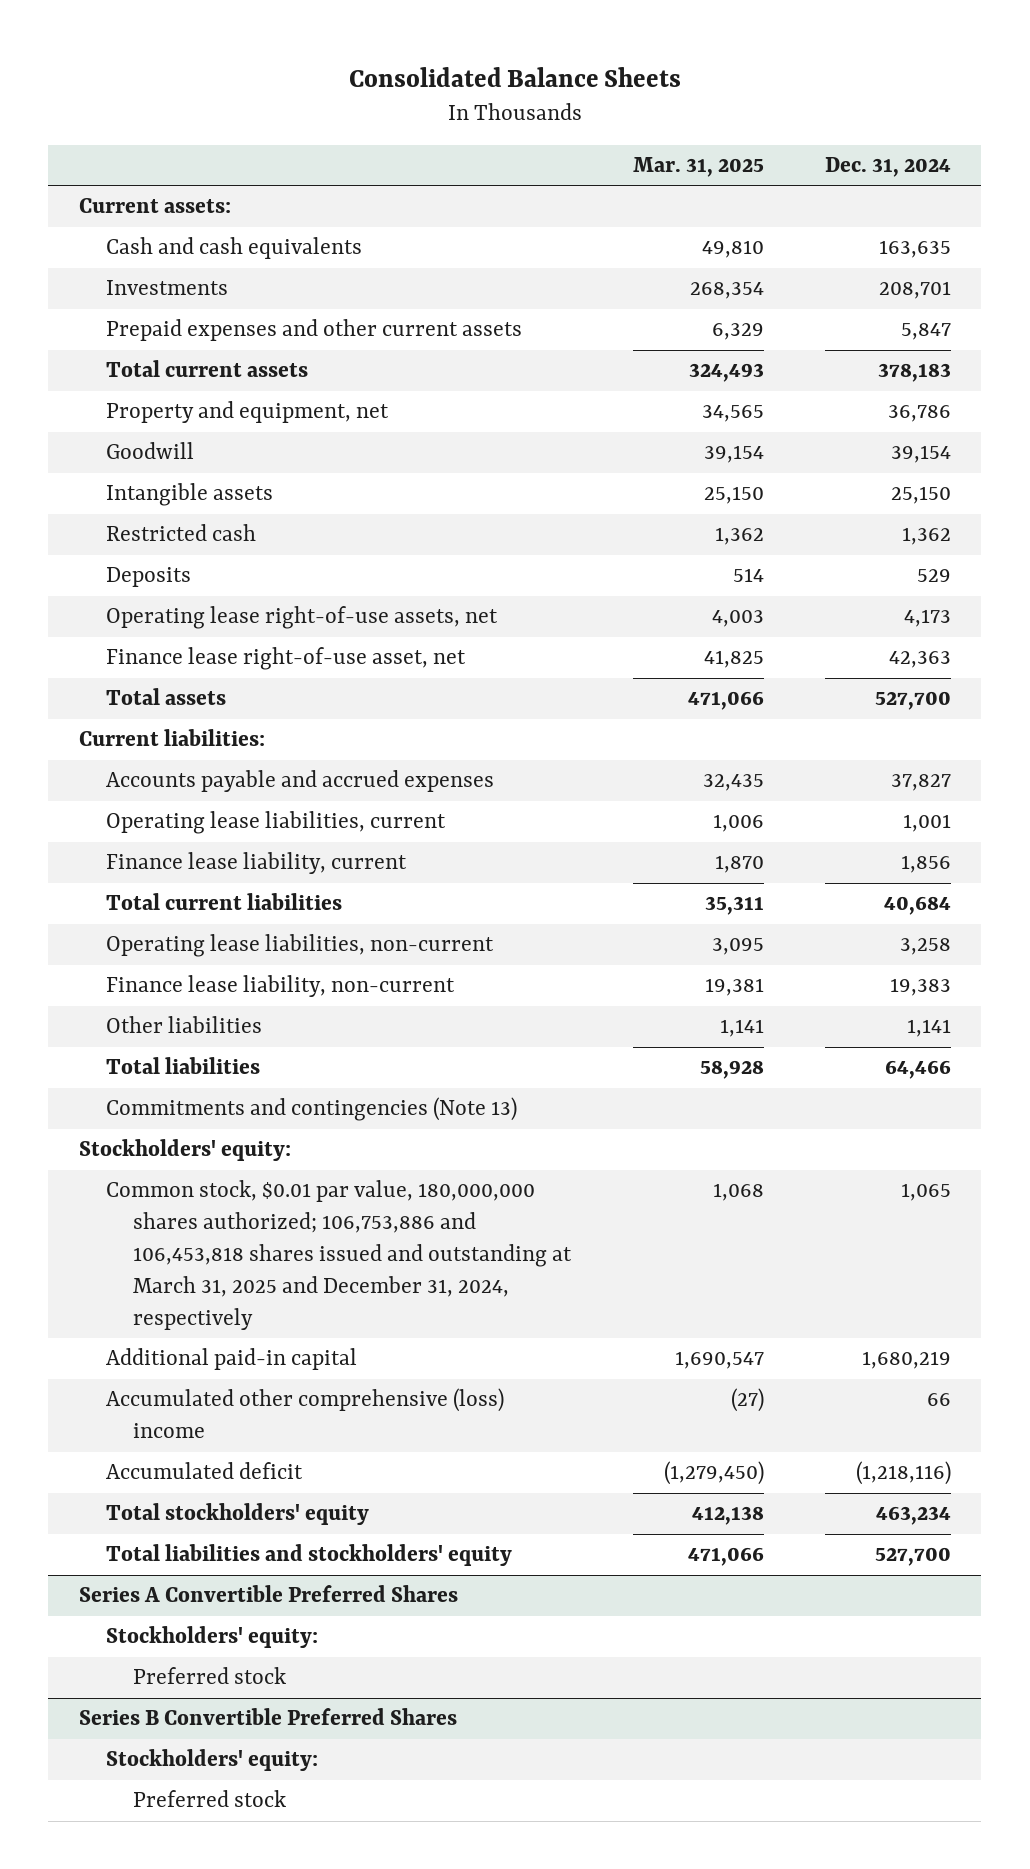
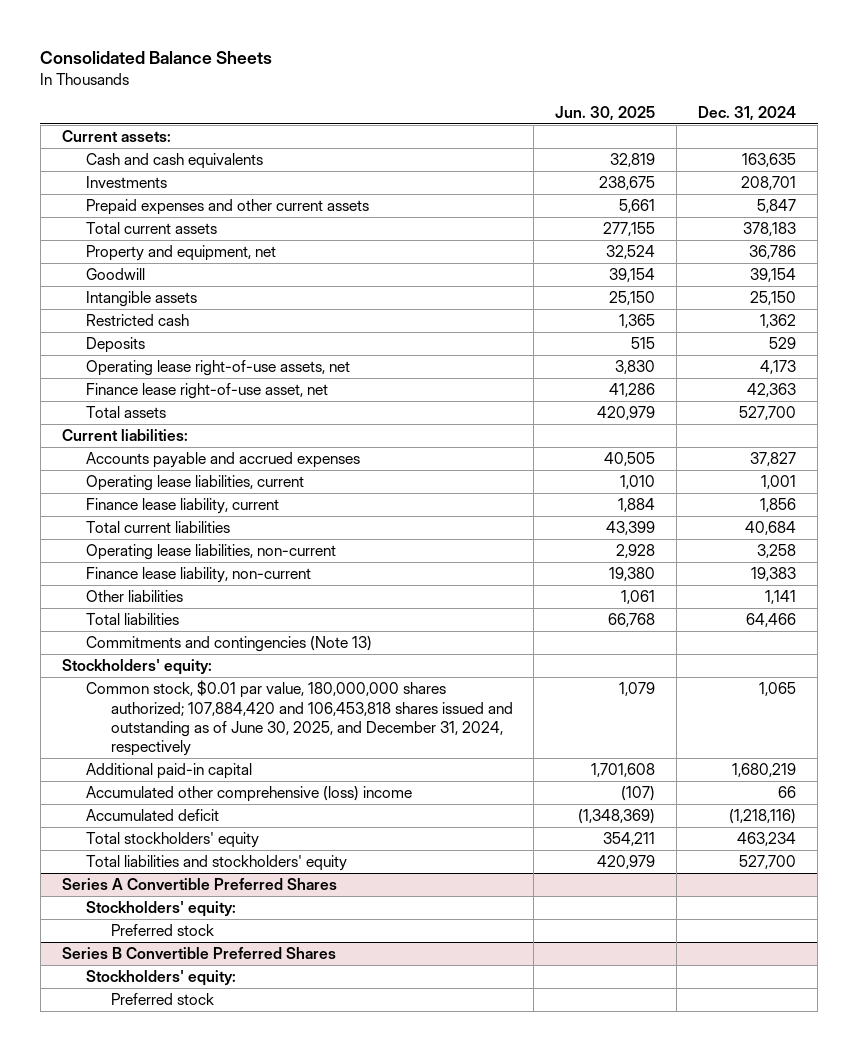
[632,156,764,177] Mar. 31, 2025 -> none
none -> [555,105,656,121] Jun. 30, 2025
[106,1180,573,1330] Common stock, $0.01 par value, 180,000,000 shares authorized; 106,753,886 and 106,453,818 shares issued and outstanding at March 31, 2025 and December 31, 2024, respectively -> [86,680,513,757] Common stock, $0.01 par value, 180,000,000 shares authorized; 107,884,420 and 106,453,818 shares issued and outstanding as of June 30, 2025, and December 31, 2024, respectively

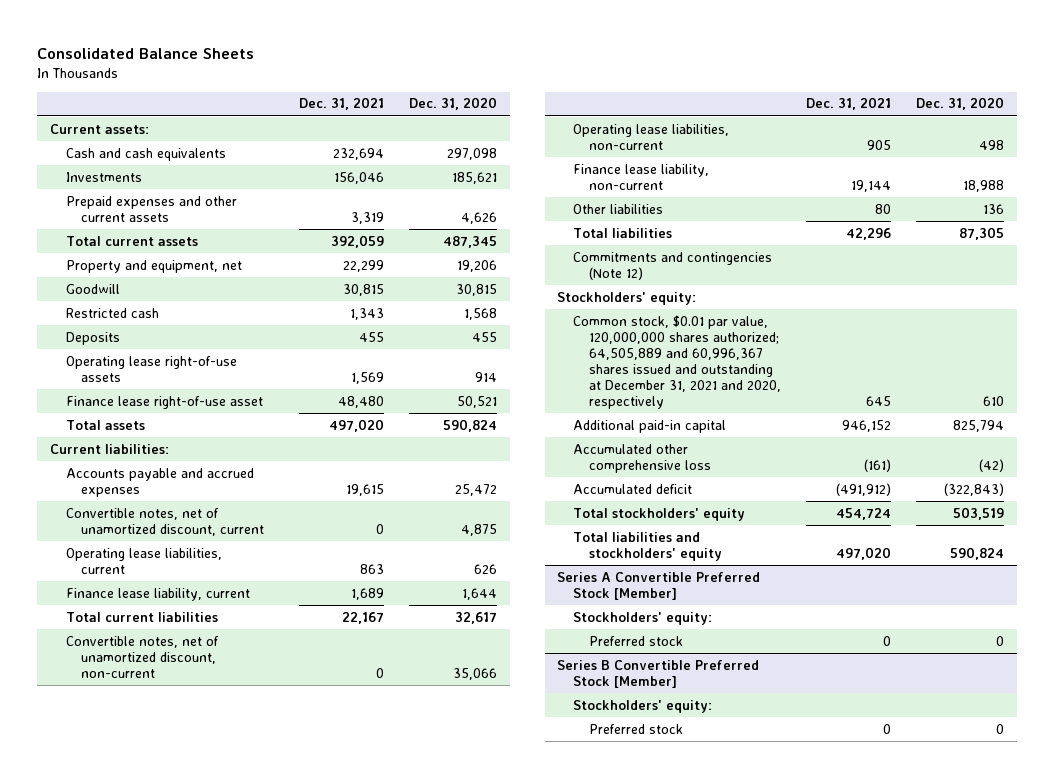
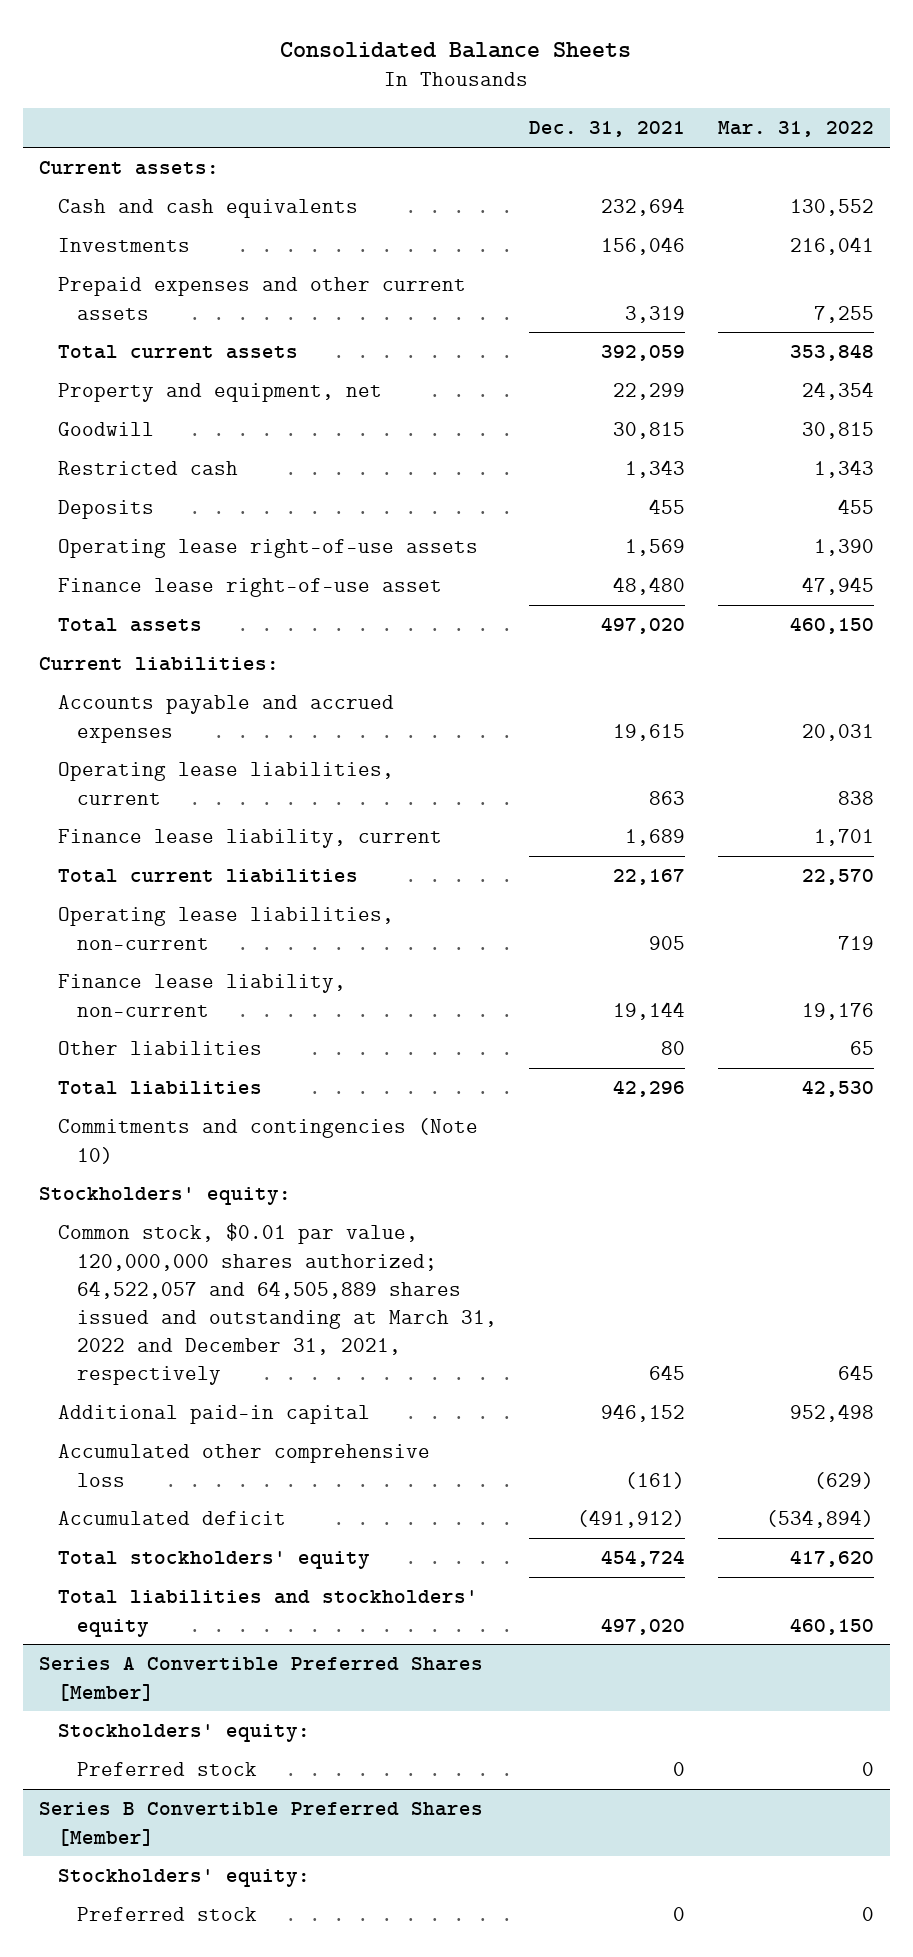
[408,97,497,111] Dec. 31, 2020 -> none
none -> [717,121,874,138] Mar. 31, 2022
[65,507,265,536] Convertible notes, net of unamortized discount, current -> none
[65,635,219,678] Convertible notes, net of unamortized discount, non-current -> none
[572,251,772,280] Commitments and contingencies (Note 12) -> [58,1118,479,1164] Commitments and contingencies (Note 10)
[572,314,781,410] Common stock, $0.01 par value, 120,000,000 shares authorized; 64,505,889 and 60,996,367 shares issued and outstanding at December 31, 2021 and 2020, respectively -> [58,1223,497,1386] Common stock, $0.01 par value, 120,000,000 shares authorized; 64,522,057 and 64,505,889 shares issued and outstanding at March 31, 2022 and December 31, 2021, respectively
[557,571,761,600] Series A Convertible Preferred Stock [Member] -> [39,1657,484,1701] Series A Convertible Preferred Shares [Member]
[557,659,760,688] Series B Convertible Preferred Stock [Member] -> [39,1802,484,1846] Series B Convertible Preferred Shares [Member]

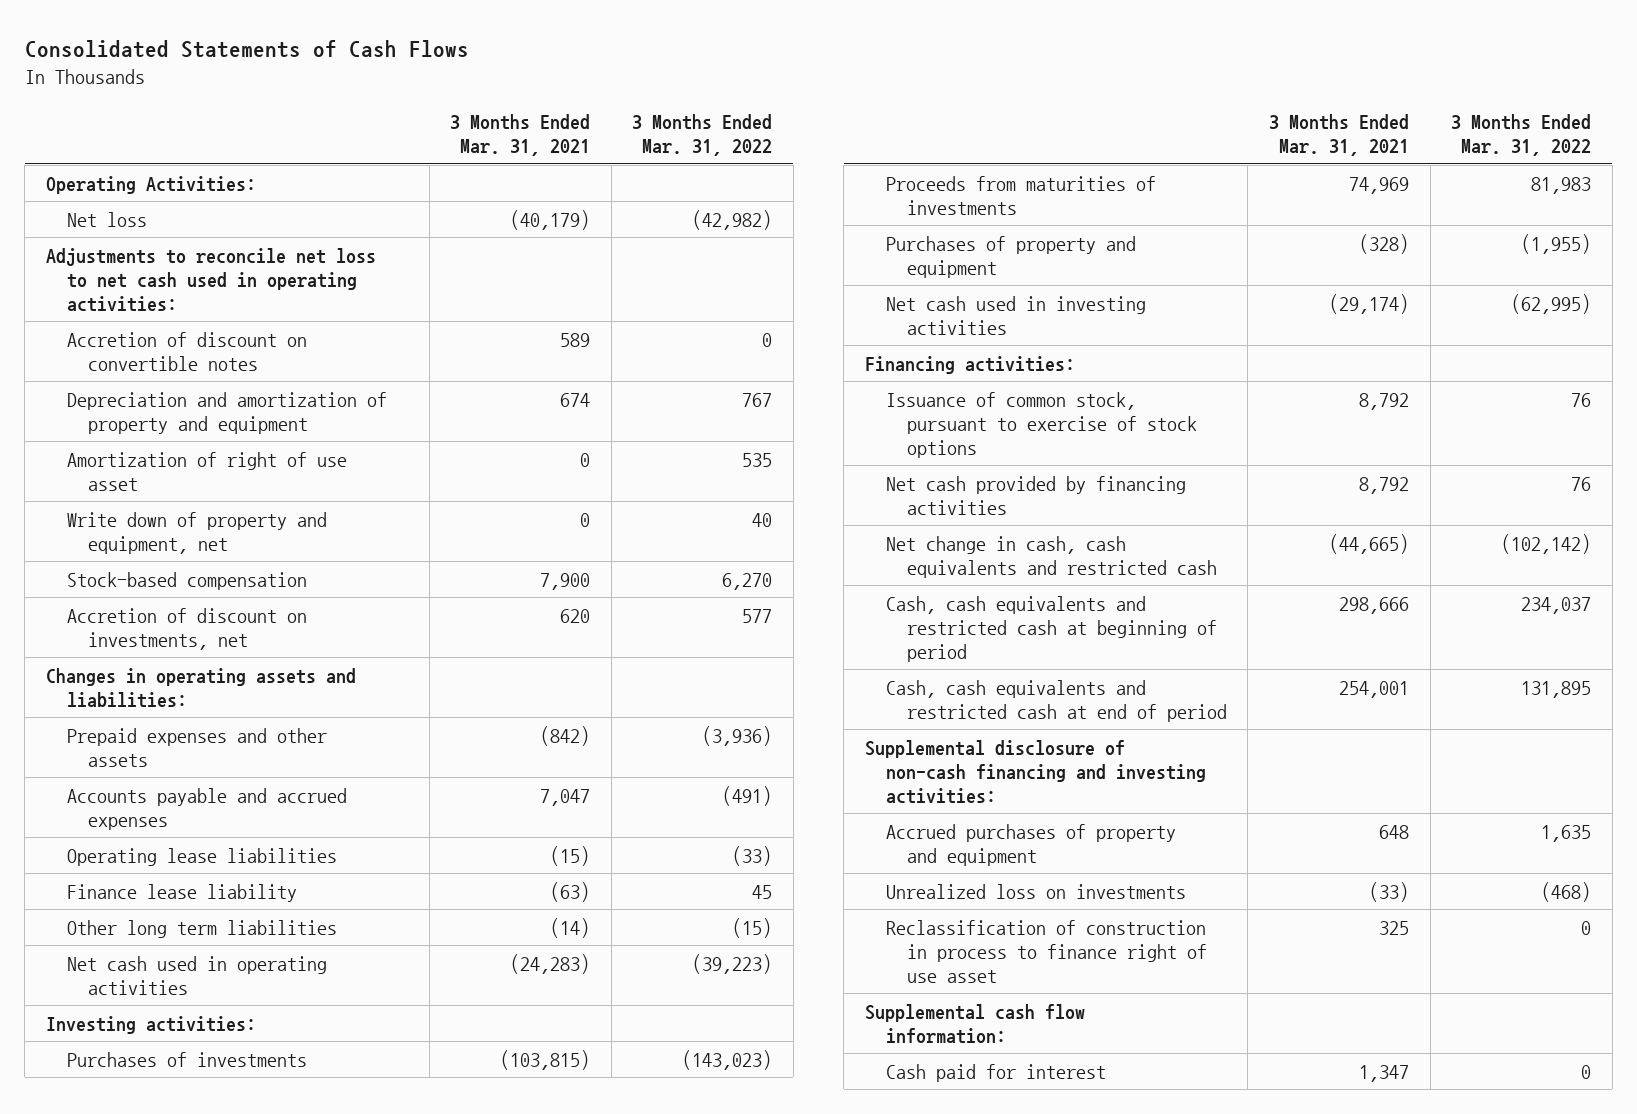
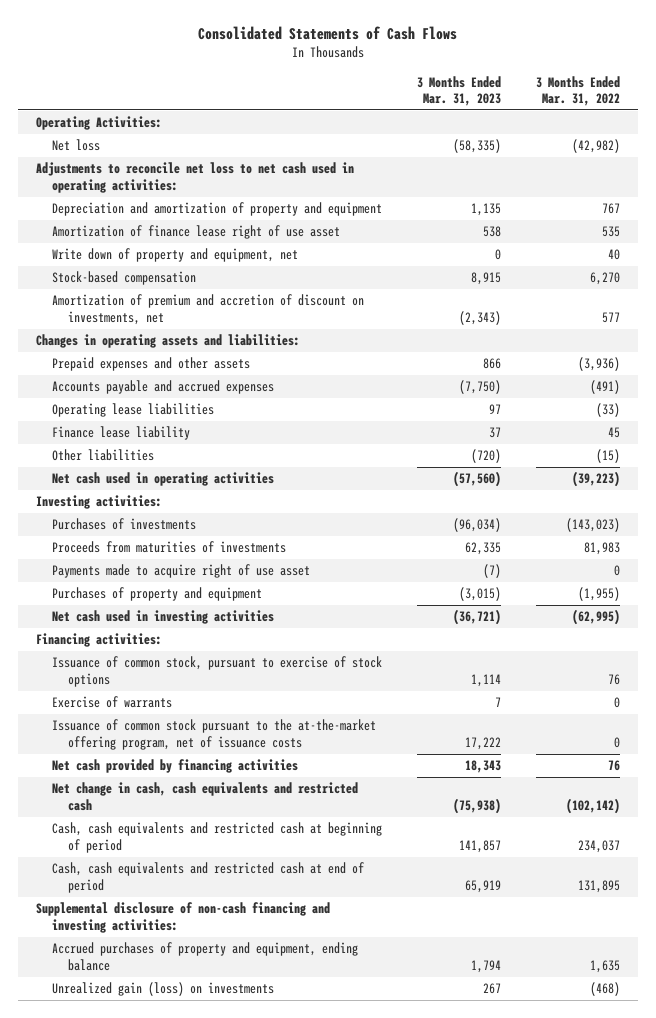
[450,113,591,156] 3 Months Ended Mar. 31, 2021 -> none
none -> [416,75,501,106] 3 Months Ended Mar. 31, 2023
[66,331,307,371] Accretion of discount on convertible notes -> none
[66,451,347,491] Amortization of right of use asset -> [51,225,340,240] Amortization of finance lease right of use asset
[66,607,307,650] Accretion of discount on investments, net -> [51,294,364,325] Amortization of premium and accretion of discount on investments, net
[66,919,337,938] Other long term liabilities -> [51,449,154,462] Other liabilities
none -> [51,564,310,579] Payments made to acquire right of use asset
none -> [51,696,172,709] Exercise of warrants
none -> [51,719,376,750] Issuance of common stock pursuant to the at-the-market offering program, net of issuance costs
[885,919,1207,983] Reclassification of construction in process to finance right of use asset -> none
[864,1003,1085,1044] Supplemental cash flow information: -> none
[885,1063,1106,1082] Cash paid for interest -> none
[885,823,1176,866] Accrued purchases of property and equipment -> [51,942,358,971] Accrued purchases of property and equipment, ending balance
[885,883,1186,899] Unrealized loss on investments -> [51,982,274,997] Unrealized gain (loss) on investments

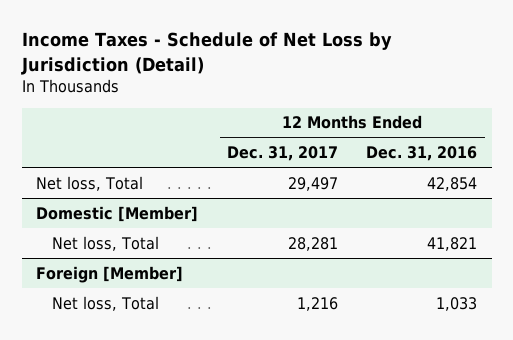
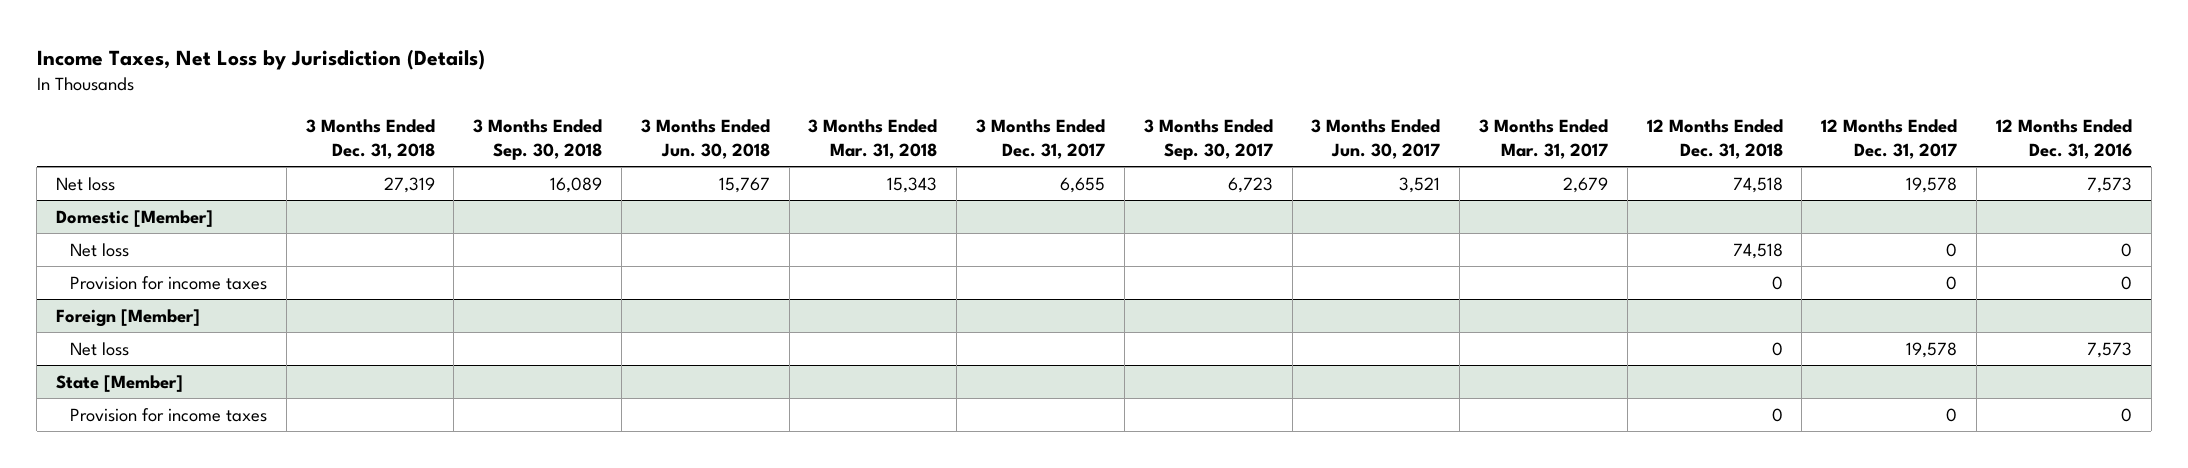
[20,32,392,75] Income Taxes - Schedule of Net Loss by Jurisdiction (Detail) -> [36,49,485,71] Income Taxes, Net Loss by Jurisdiction (Details)
none -> [305,118,435,159] 3 Months Ended Dec. 31, 2018
none -> [473,118,603,160] 3 Months Ended Sep. 30, 2018
none -> [640,118,770,159] 3 Months Ended Jun. 30, 2018
none -> [808,118,938,159] 3 Months Ended Mar. 31, 2018
none -> [976,118,1106,159] 3 Months Ended Dec. 31, 2017
none -> [1143,118,1273,160] 3 Months Ended Sep. 30, 2017
none -> [1311,118,1441,159] 3 Months Ended Jun. 30, 2017
none -> [1478,118,1608,159] 3 Months Ended Mar. 31, 2017
none -> [1646,118,1783,159] 12 Months Ended Dec. 31, 2018
[36,175,144,191] Net loss, Total -> [55,176,115,191] Net loss
[287,176,338,191] 29,497 -> [1906,176,1958,193] 19,578
[427,176,478,191] 42,854 -> [2086,176,2132,193] 7,573
[52,235,160,251] Net loss, Total -> [70,242,130,257] Net loss
[287,236,338,251] 28,281 -> [1946,242,1958,257] 0
[427,236,478,251] 41,821 -> [2120,242,2132,257] 0
none -> [70,275,268,290] Provision for income taxes
[52,295,160,311] Net loss, Total -> [70,341,130,356] Net loss
[296,296,338,311] 1,216 -> [1906,341,1958,358] 19,578
[436,296,478,311] 1,033 -> [2086,341,2132,358] 7,573
none -> [55,374,183,392] State [Member]
none -> [70,407,268,422] Provision for income taxes

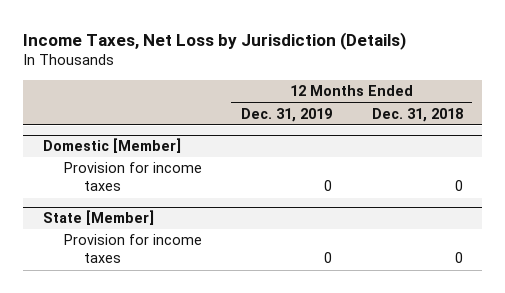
[305,118,435,159] 3 Months Ended Dec. 31, 2018 -> none
[473,118,603,160] 3 Months Ended Sep. 30, 2018 -> none
[640,118,770,159] 3 Months Ended Jun. 30, 2018 -> none
[808,118,938,159] 3 Months Ended Mar. 31, 2018 -> none
[976,118,1106,159] 3 Months Ended Dec. 31, 2017 -> none
[1143,118,1273,160] 3 Months Ended Sep. 30, 2017 -> none
[1311,118,1441,159] 3 Months Ended Jun. 30, 2017 -> none
[1478,118,1608,159] 3 Months Ended Mar. 31, 2017 -> none
[1821,118,1958,159] 12 Months Ended Dec. 31, 2017 -> none
[1995,118,2132,159] 12 Months Ended Dec. 31, 2016 -> none
none -> [241,107,333,122] Dec. 31, 2019
[55,176,115,191] Net loss -> none
[70,242,130,257] Net loss -> none
[55,308,200,327] Foreign [Member] -> none
[70,341,130,356] Net loss -> none

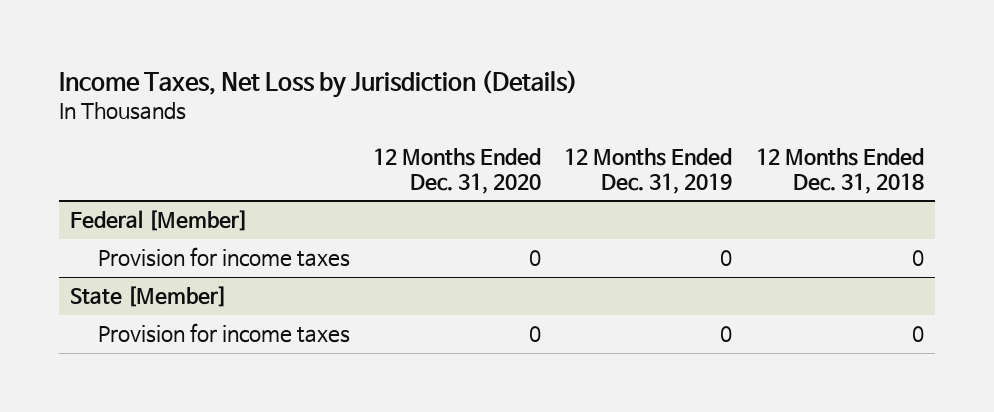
none -> [373,148,542,194] 12 Months Ended Dec. 31, 2020
[42,138,181,154] Domestic [Member] -> [70,210,249,232] Federal [Member]

